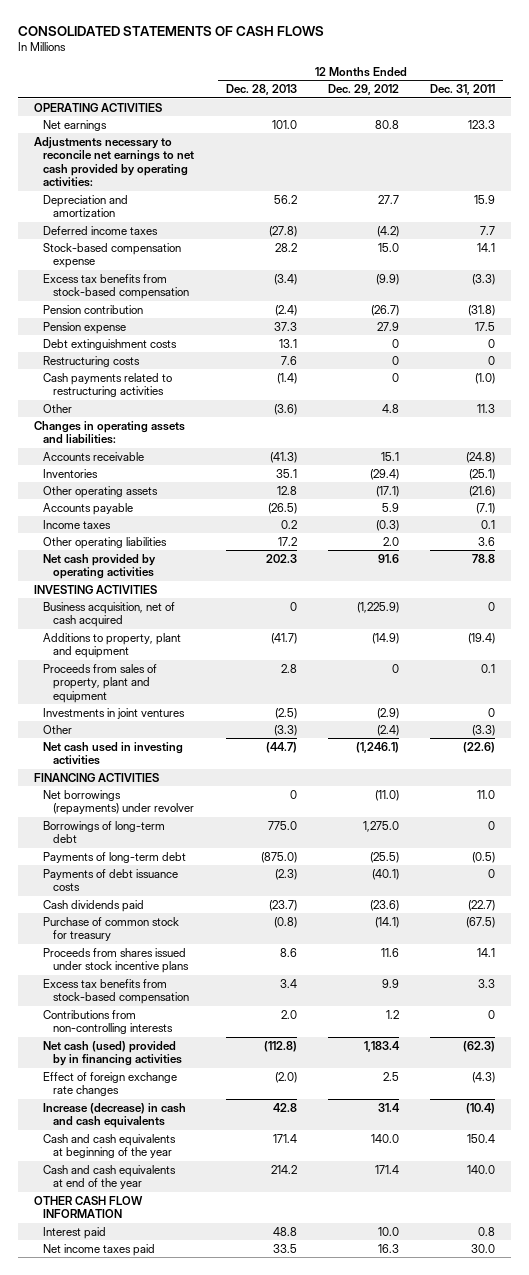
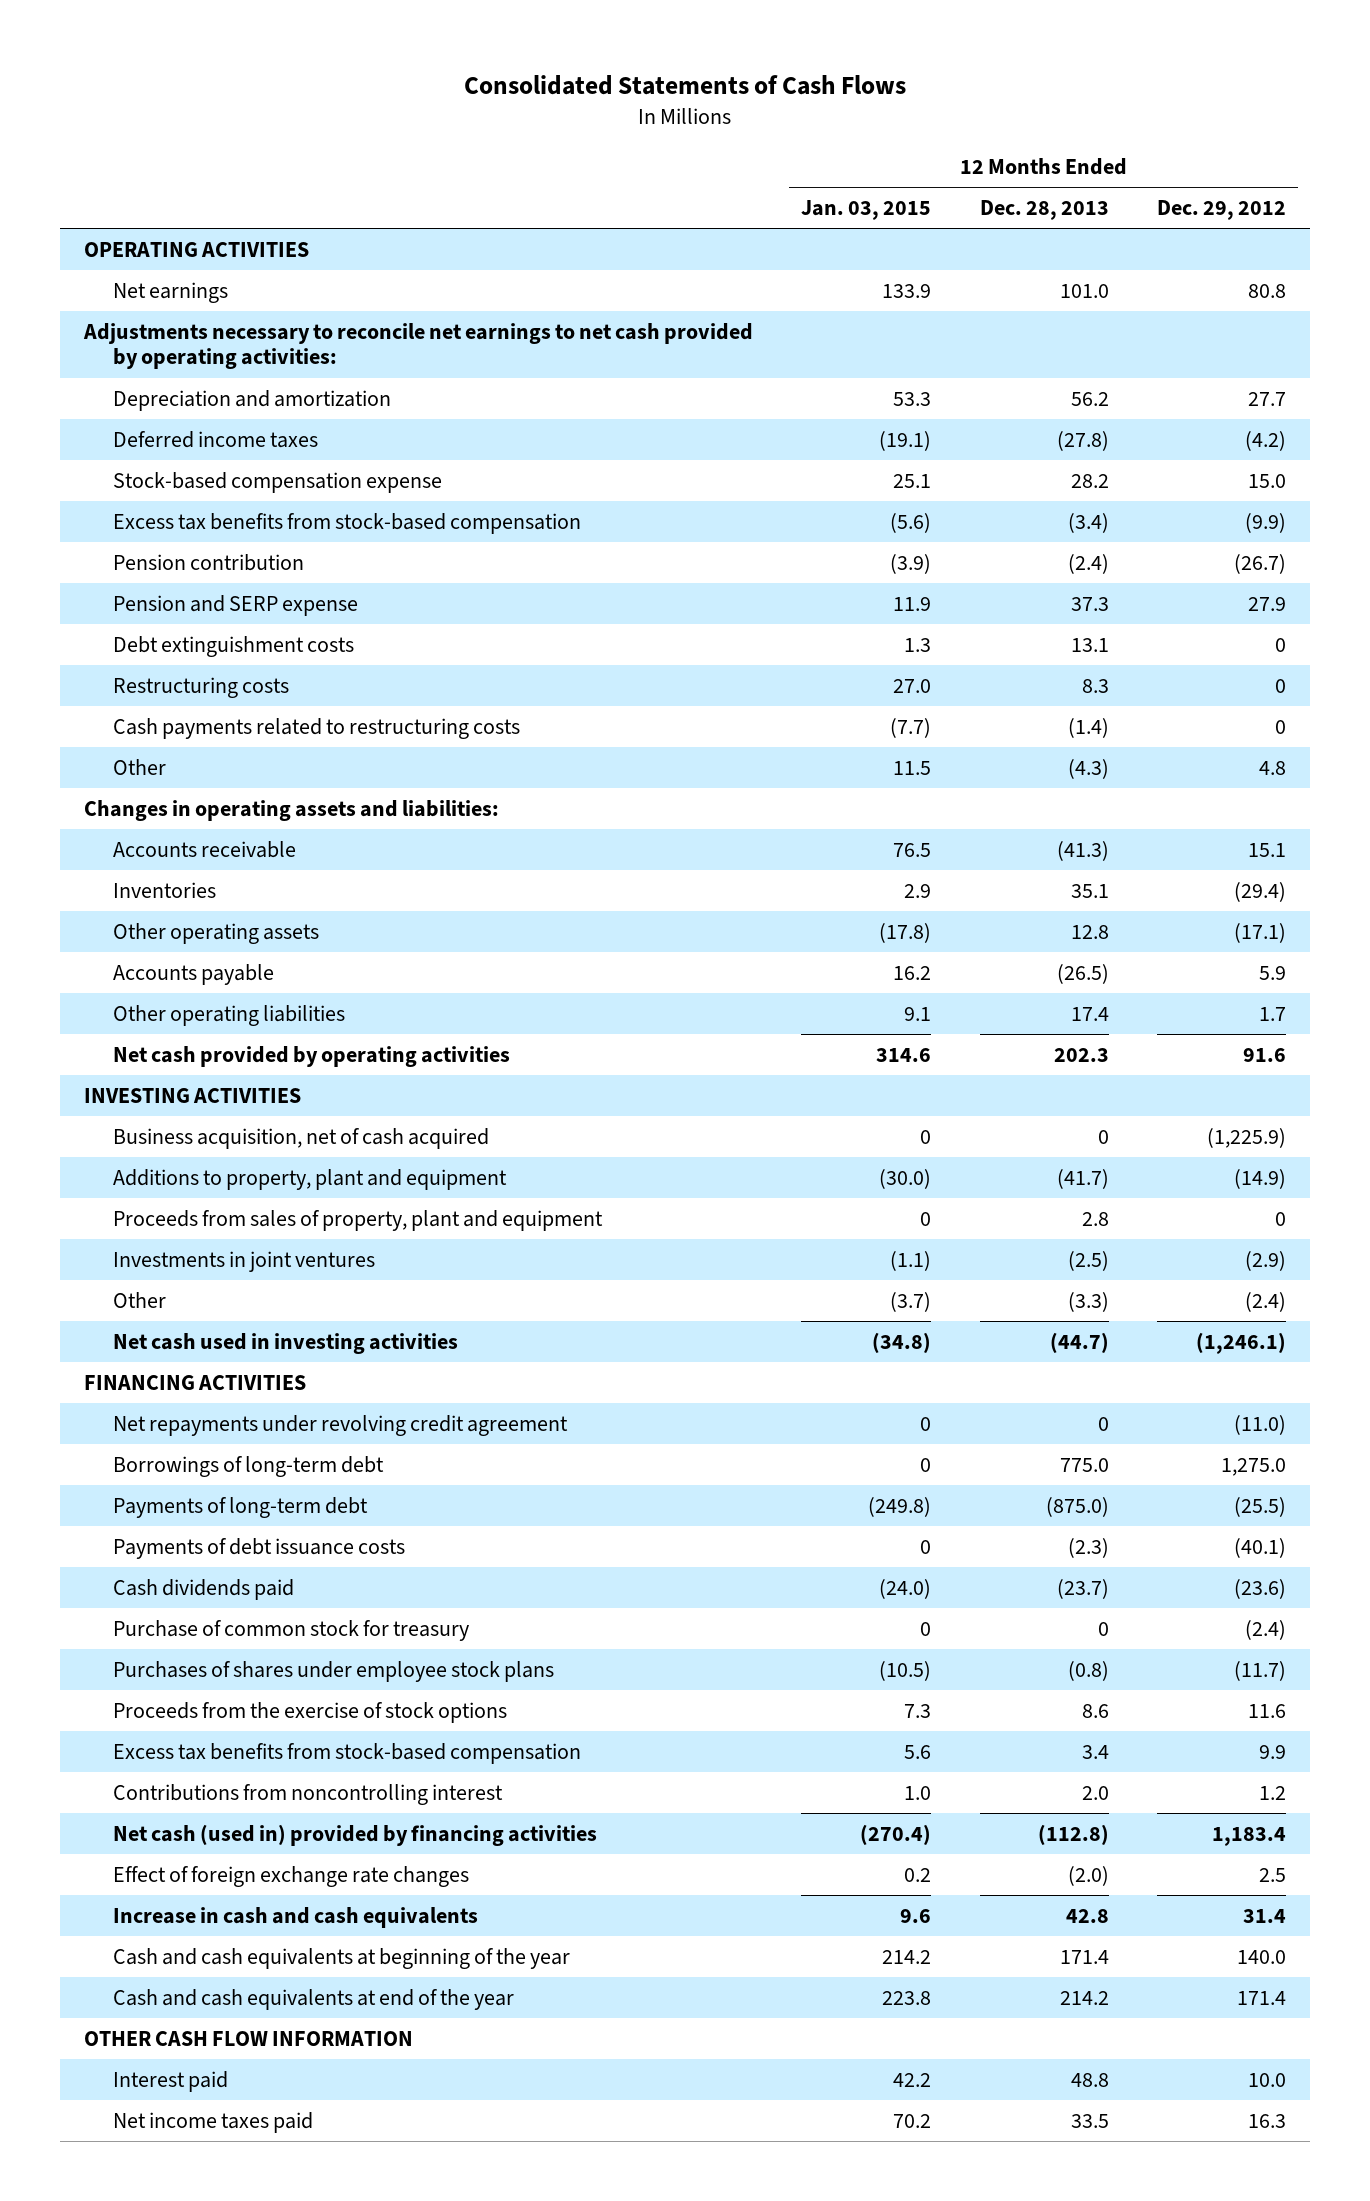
[17,25,324,36] CONSOLIDATED STATEMENTS OF CASH FLOWS -> [464,75,907,96] Consolidated Statements of Cash Flows
[430,84,496,96] Dec. 31, 2011 -> none
none -> [801,200,932,221] Jan. 03, 2015
[43,321,127,334] Pension expense -> [113,594,359,616] Pension and SERP expense
[280,355,297,365] 7.6 -> [1081,678,1109,693] 8.3
[43,372,173,398] Cash payments related to restructuring activities -> [113,717,521,739] Cash payments related to restructuring costs
[273,403,297,415] (3.6) -> [1067,758,1109,779] (4.3)
[43,519,112,529] Income taxes -> none
[277,536,297,546] 17.2 -> [1070,1006,1109,1021] 17.4
[383,536,400,546] 2.0 -> [1259,1006,1287,1021] 1.7
[43,789,194,816] Net borrowings (repayments) under revolver -> none
none -> [113,1414,569,1436] Net repayments under revolving credit agreement
[273,916,297,928] (0.8) -> [1097,1621,1109,1636] 0
[375,916,400,928] (14.1) -> [1245,1619,1287,1640] (2.4)
none -> [113,1660,555,1682] Purchases of shares under employee stock plans
[43,947,189,974] Proceeds from shares issued under stock incentive plans -> [113,1701,508,1723] Proceeds from the exercise of stock options
[43,1009,173,1035] Contributions from non-controlling interests -> [113,1783,504,1805] Contributions from noncontrolling interest
[43,1040,182,1067] Net cash (used) provided by in financing activities -> [113,1823,598,1846] Net cash (used in) provided by financing activities
[43,1102,187,1129] Increase (decrease) in cash and cash equivalents -> [113,1906,479,1928] Increase in cash and cash equivalents

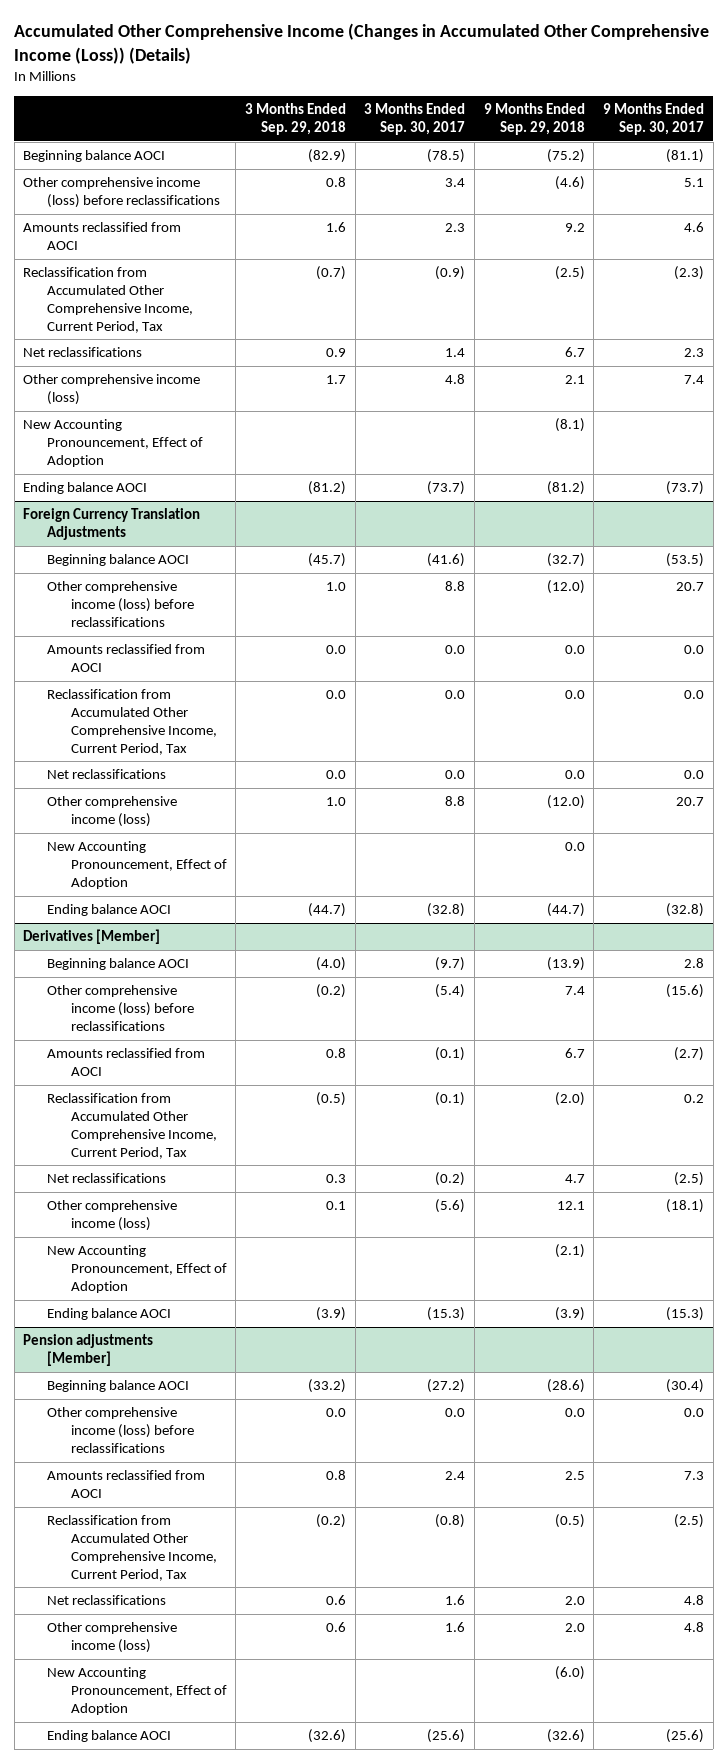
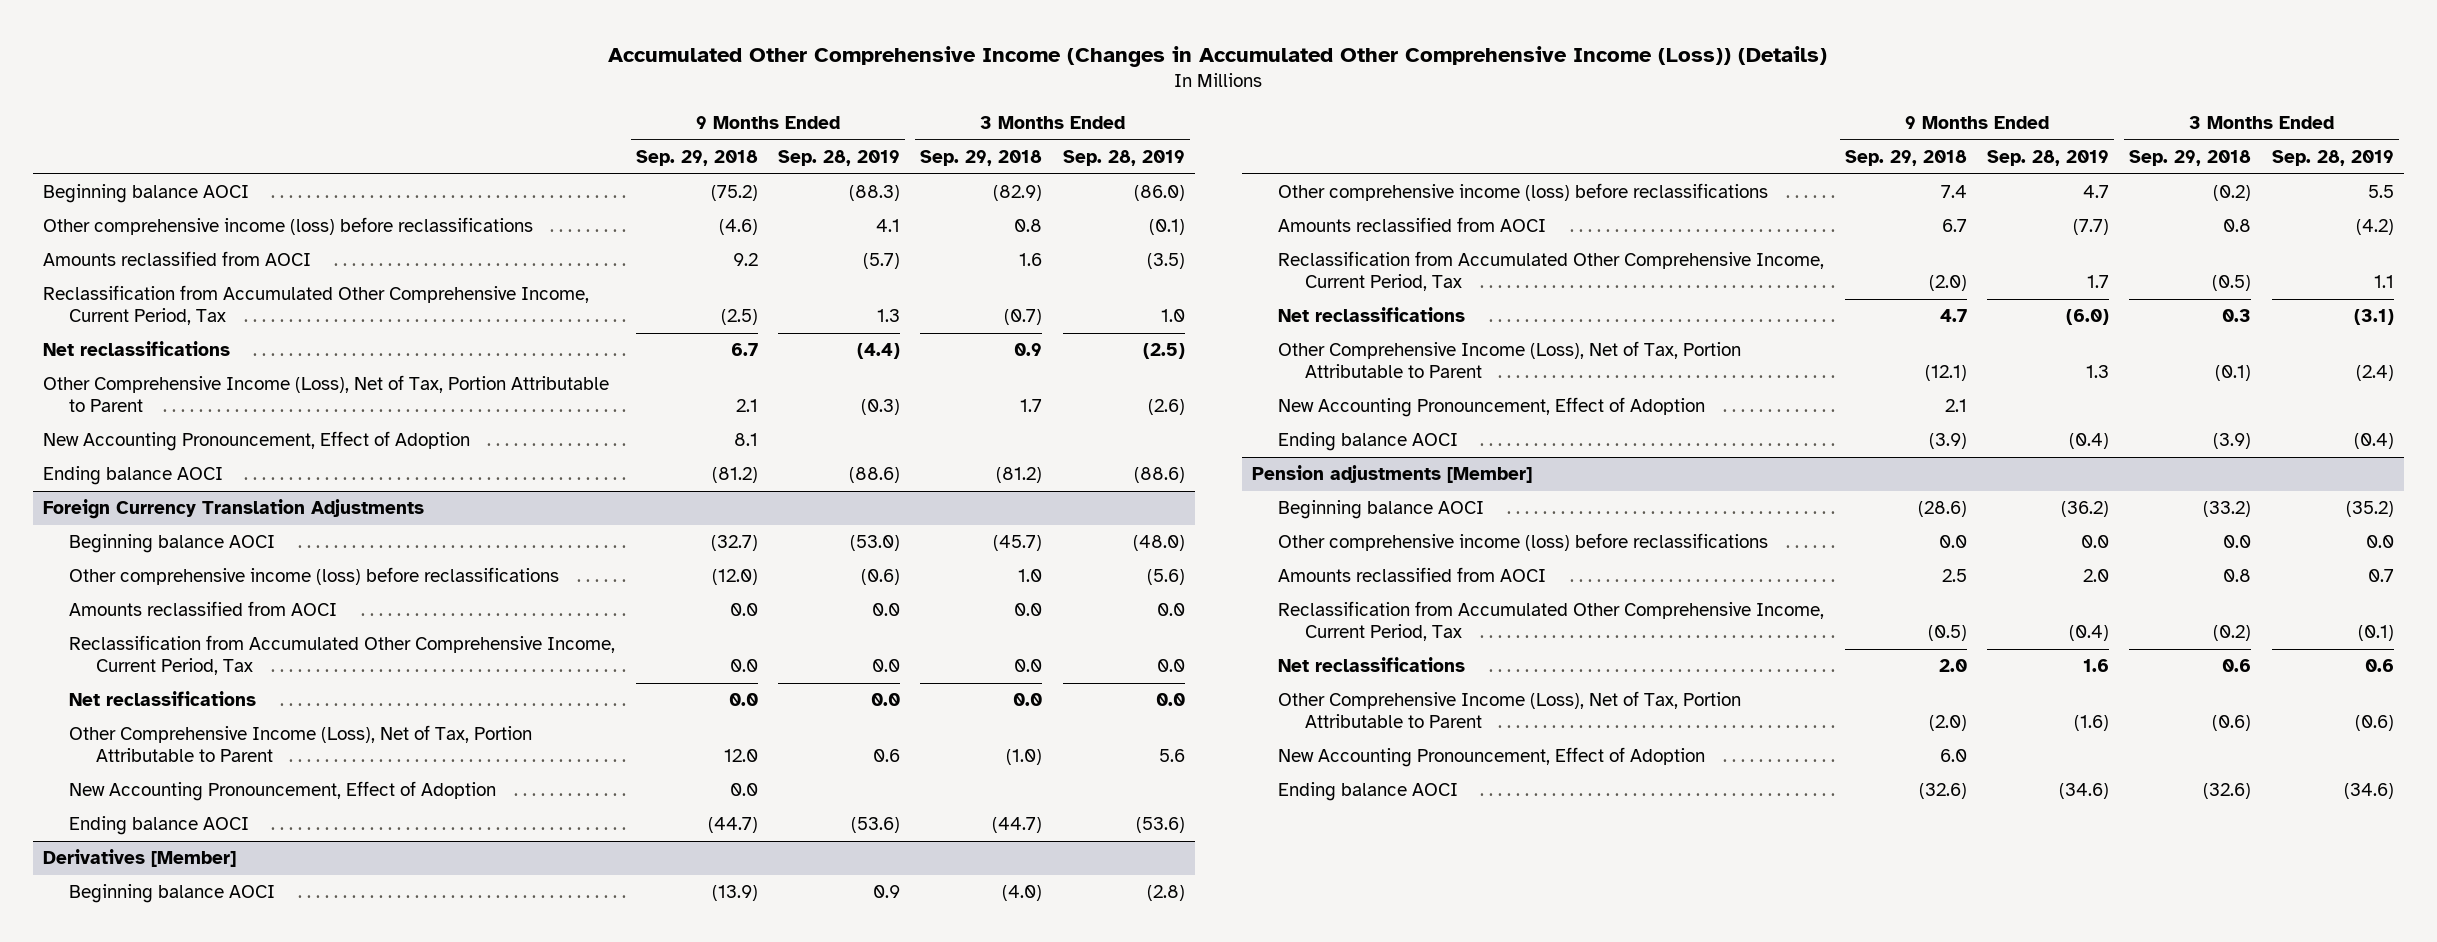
[364,103,466,136] 3 Months Ended Sep. 30, 2017 -> none
[603,103,705,136] 9 Months Ended Sep. 30, 2017 -> none
none -> [778,150,901,167] Sep. 28, 2019
none -> [1062,150,1185,167] Sep. 28, 2019
[23,374,201,406] Other comprehensive income (loss) -> [42,375,609,413] Other Comprehensive Income (Loss), Net of Tax, Portion Attributable to Parent
[554,418,585,433] (8.1) -> [733,433,758,447] 8.1
[46,796,177,828] Other comprehensive income (loss) -> [69,725,533,763] Other Comprehensive Income (Loss), Net of Tax, Portion Attributable to Parent
[325,797,346,807] 1.0 -> [1006,749,1043,766] (1.0)
[546,795,585,810] (12.0) -> [723,749,758,763] 12.0
[46,1200,177,1232] Other comprehensive income (loss) -> [1278,341,1742,379] Other Comprehensive Income (Loss), Net of Tax, Portion Attributable to Parent
[325,1201,346,1211] 0.1 -> [2215,365,2252,382] (0.1)
[556,1201,585,1211] 12.1 -> [1924,365,1967,382] (12.1)
[554,1244,585,1259] (2.1) -> [1944,399,1967,413] 2.1
[46,1622,177,1654] Other comprehensive income (loss) -> [1278,691,1742,729] Other Comprehensive Income (Loss), Net of Tax, Portion Attributable to Parent
[325,1622,346,1633] 0.6 -> [2212,715,2252,732] (0.6)
[564,1623,585,1633] 2.0 -> [1928,715,1967,732] (2.0)
[554,1666,585,1681] (6.0) -> [1939,749,1967,763] 6.0

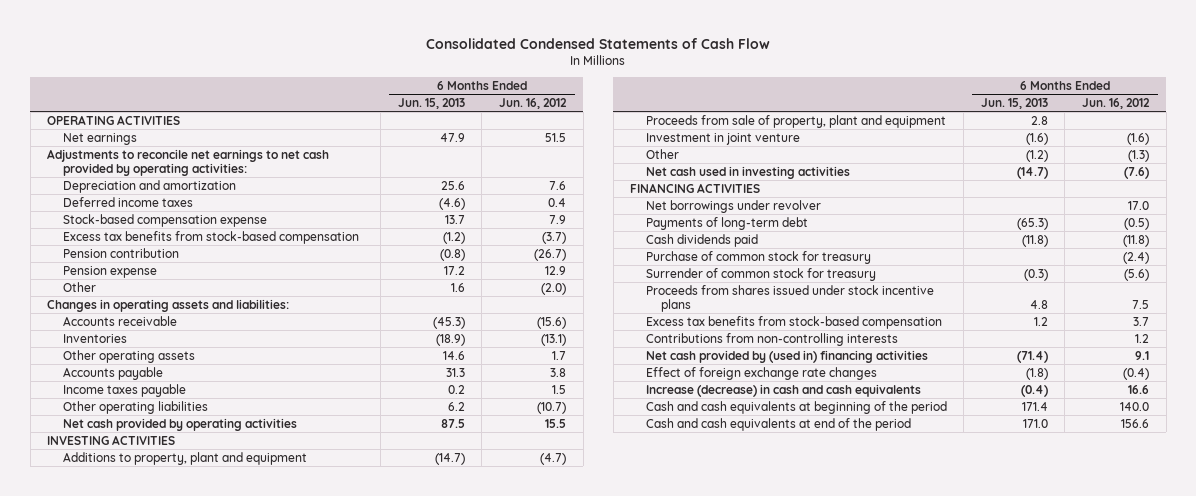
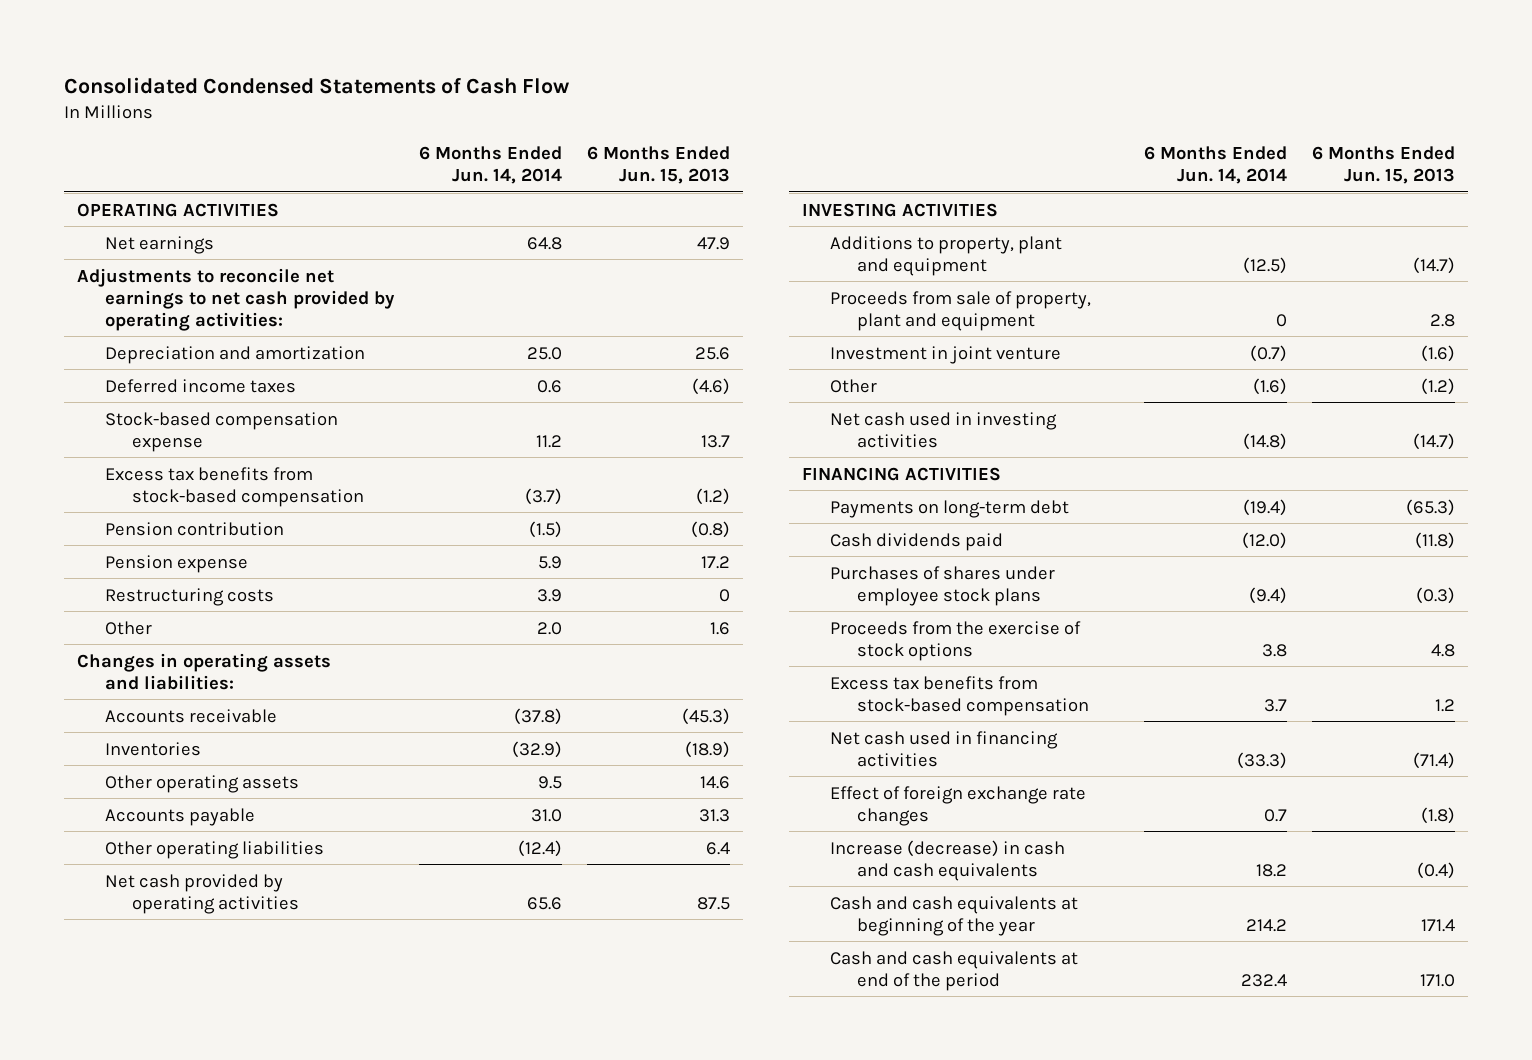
[498,97,567,109] Jun. 16, 2012 -> none
none -> [418,145,562,184] 6 Months Ended Jun. 14, 2014
none -> [104,587,274,606] Restructuring costs
[62,383,186,397] Income taxes payable -> none
[447,401,465,411] 6.2 -> [706,841,731,855] 6.4
[645,199,821,213] Net borrowings under revolver -> none
[645,216,808,230] Payments of long-term debt -> [829,499,1069,518] Payments on long-term debt
[645,250,871,264] Purchase of common stock for treasury -> none
[645,267,876,281] Surrender of common stock for treasury -> none
none -> [829,565,1055,606] Purchases of shares under employee stock plans
[645,284,934,312] Proceeds from shares issued under stock incentive plans -> [829,620,1081,661] Proceeds from the exercise of stock options
[645,332,898,346] Contributions from non-controlling interests -> none
[645,349,928,363] Net cash provided by (used in) financing activities -> [829,730,1058,767] Net cash used in financing activities
[645,400,947,414] Cash and cash equivalents at beginning of the period -> [829,895,1078,936] Cash and cash equivalents at beginning of the year

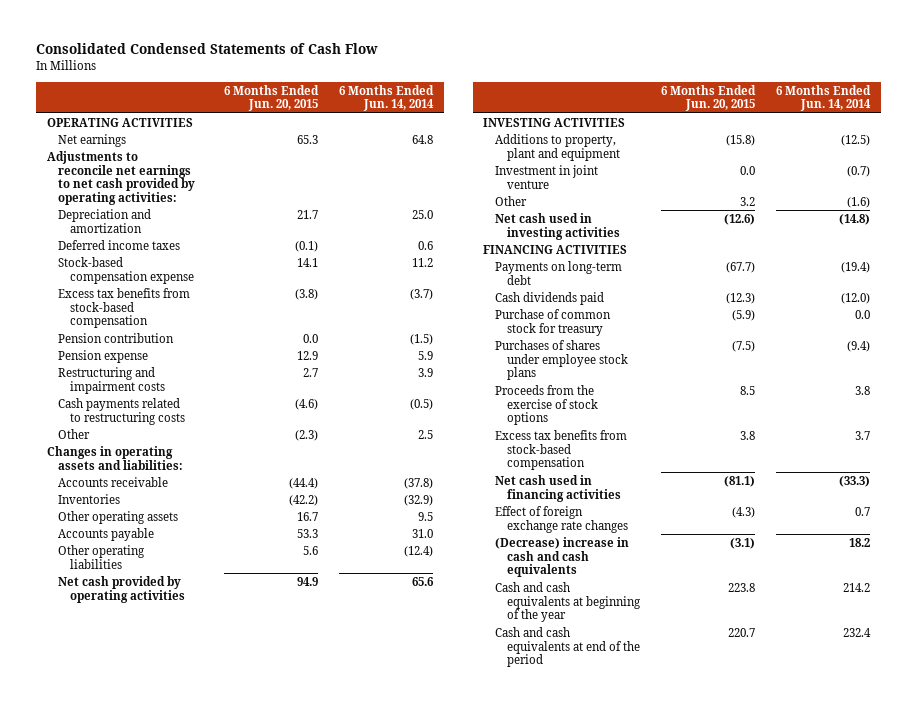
[587,145,731,184] 6 Months Ended Jun. 15, 2013 -> none
none -> [224,84,320,112] 6 Months Ended Jun. 20, 2015
[104,587,274,606] Restructuring costs -> [58,366,166,394] Restructuring and impairment costs
none -> [58,397,186,425] Cash payments related to restructuring costs
[536,621,562,635] 2.0 -> [418,429,434,439] 2.5
[829,290,1091,331] Proceeds from sale of property, plant and equipment -> none
none -> [495,308,612,336] Purchase of common stock for treasury
[829,839,1065,881] Increase (decrease) in cash and cash equivalents -> [495,536,630,578] (Decrease) increase in cash and cash equivalents

